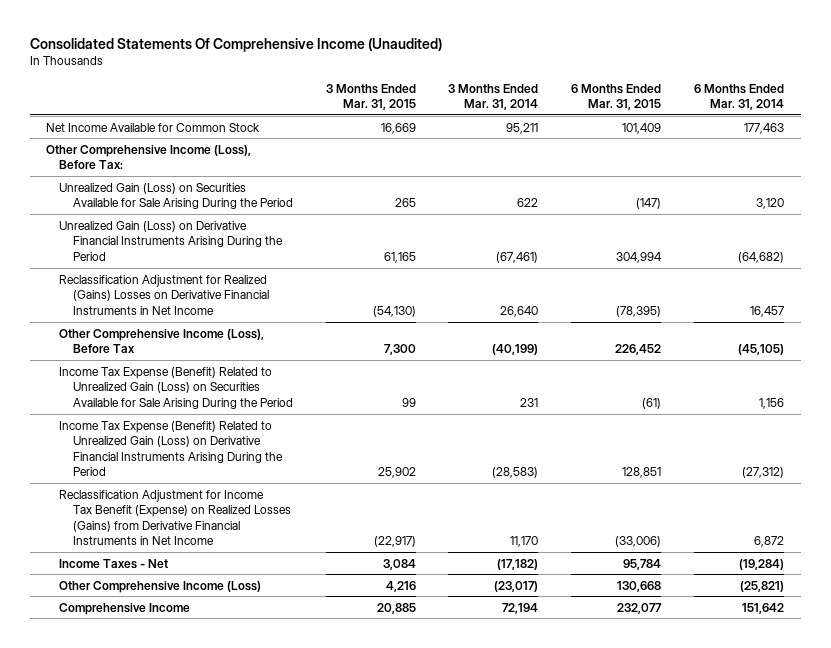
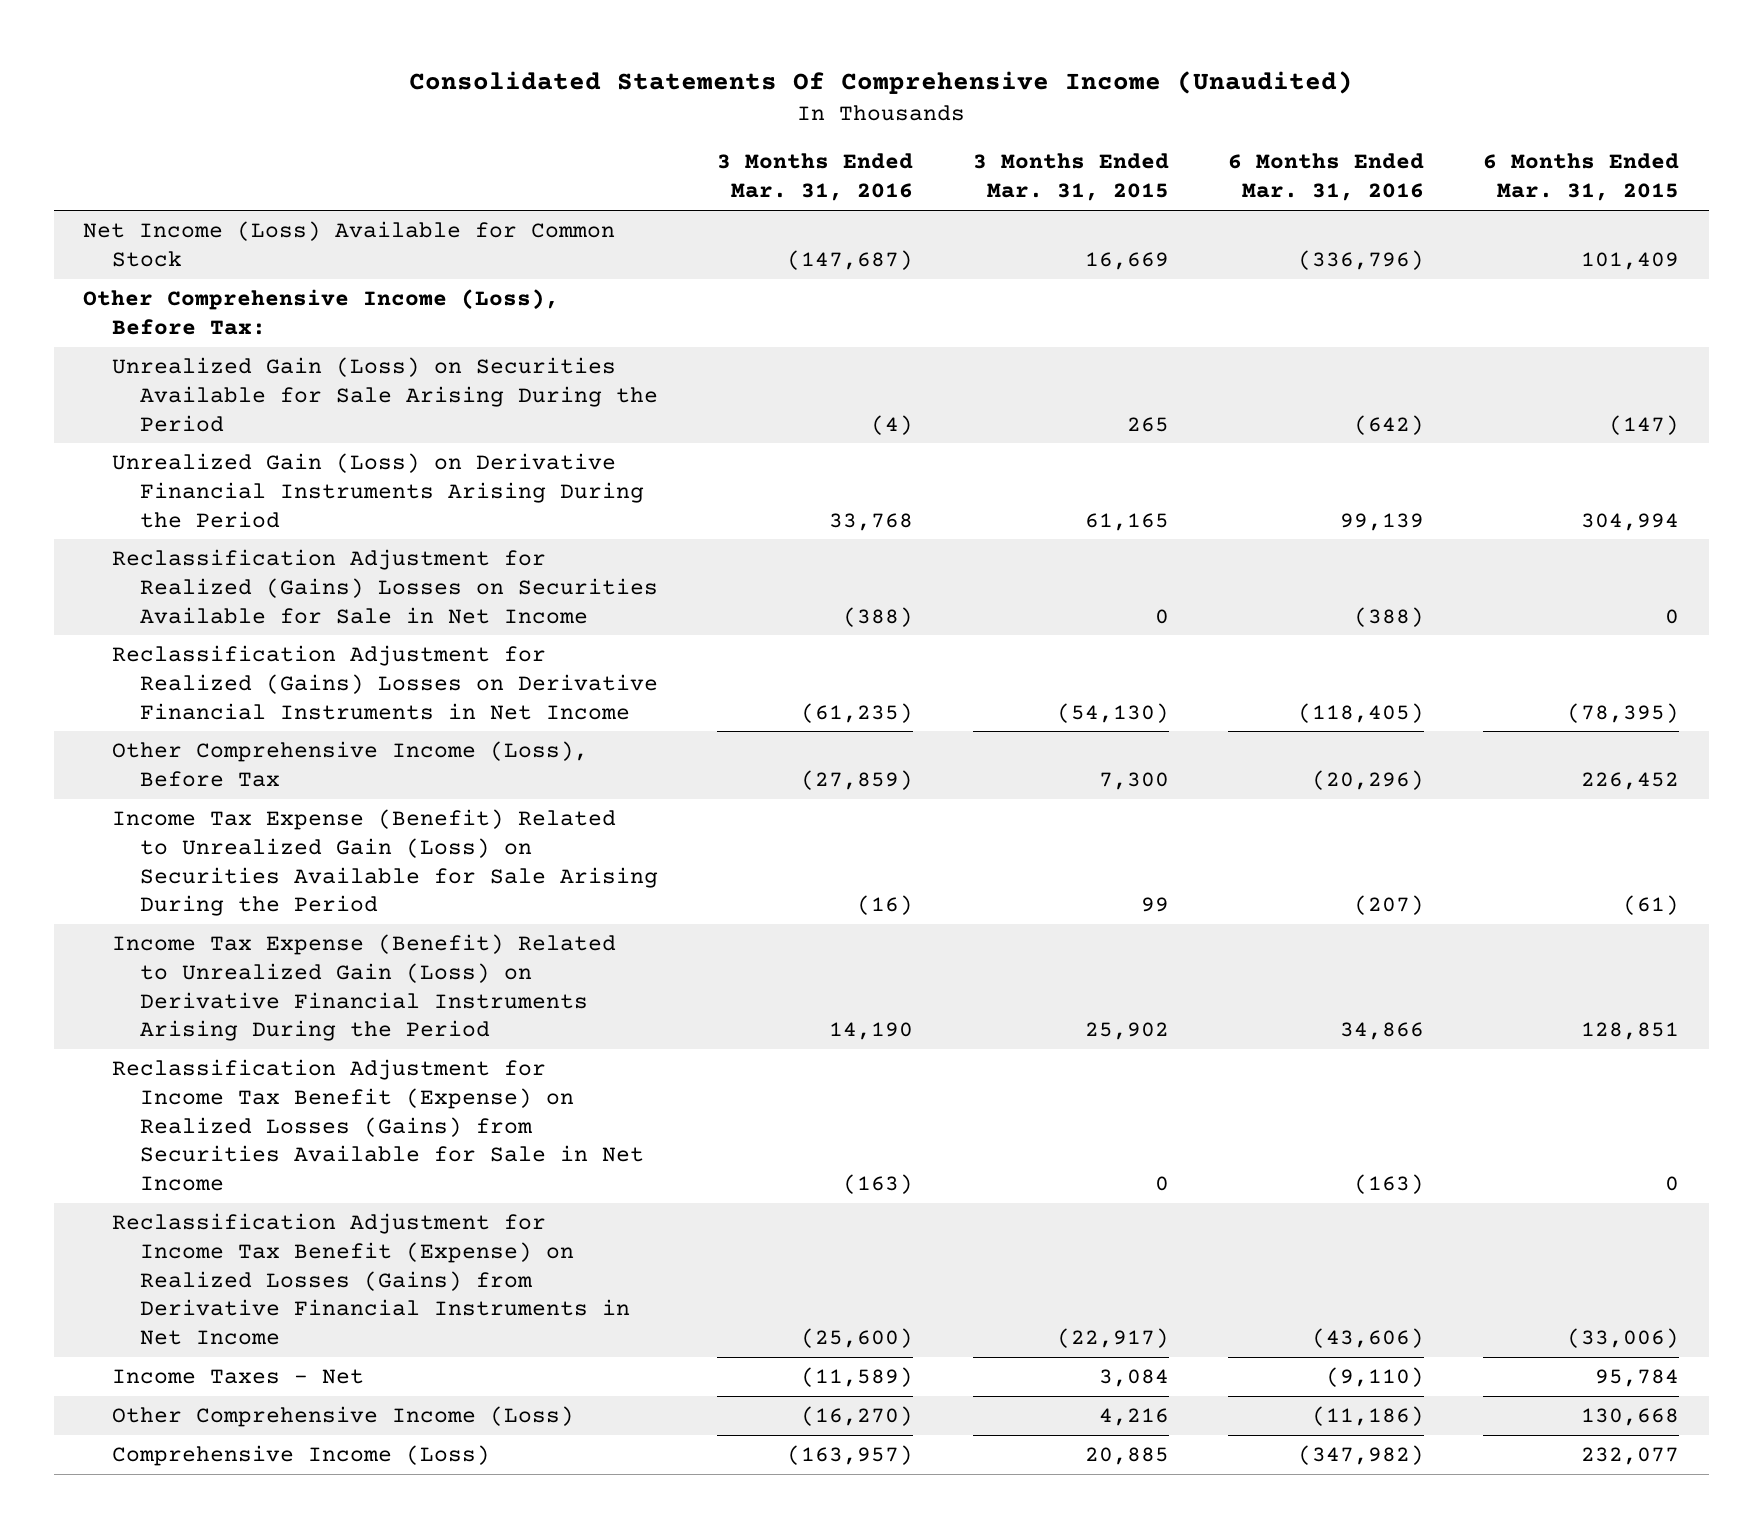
[448,83,539,111] 3 Months Ended Mar. 31, 2014 -> none
[694,83,785,111] 6 Months Ended Mar. 31, 2014 -> none
none -> [717,153,914,202] 3 Months Ended Mar. 31, 2016
none -> [1227,153,1424,202] 6 Months Ended Mar. 31, 2016
[46,122,261,132] Net Income Available for Common Stock -> [83,221,616,267] Net Income (Loss) Available for Common Stock
none -> [111,549,658,624] Reclassification Adjustment for Realized (Gains) Losses on Securities Available for Sale in Net Income
none -> [111,1059,644,1192] Reclassification Adjustment for Income Tax Benefit (Expense) on Realized Losses (Gains) from Securities Available for Sale in Net Income
[59,602,191,615] Comprehensive Income -> [111,1445,490,1467] Comprehensive Income (Loss)

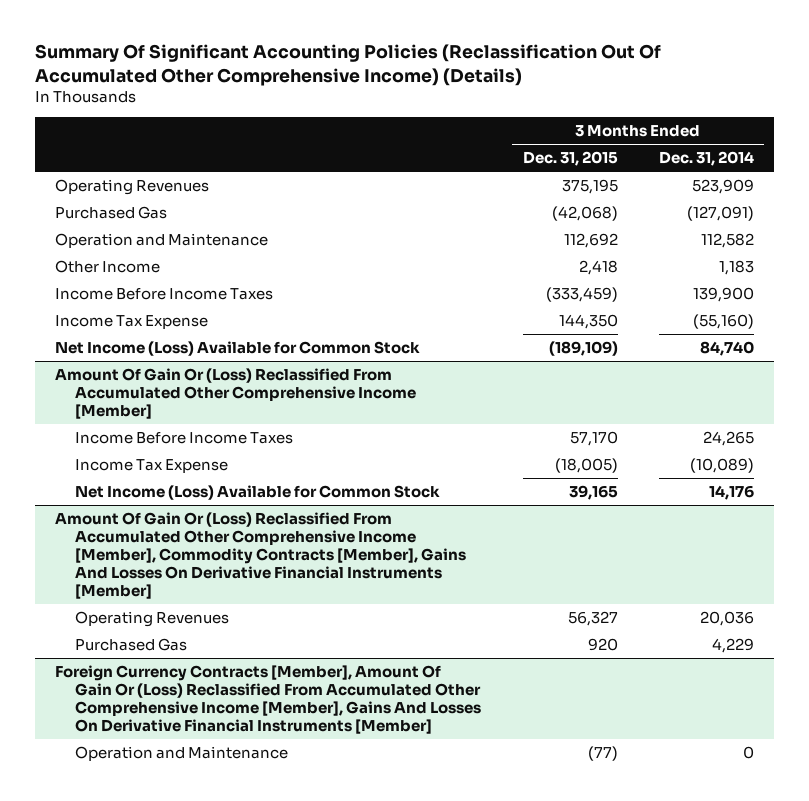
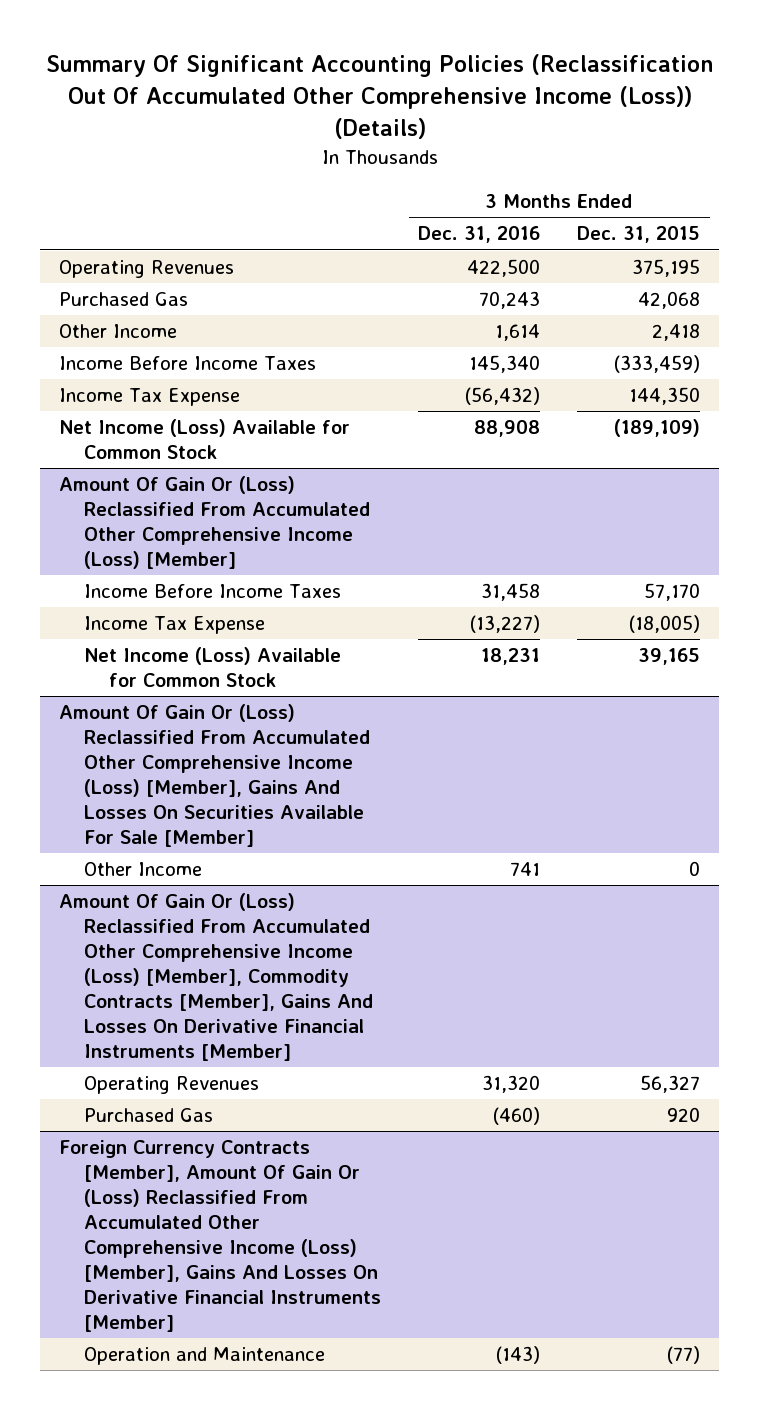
[34,44,661,86] Summary Of Significant Accounting Policies (Reclassification Out Of Accumulated Other Comprehensive Income) (Details) -> [45,54,713,140] Summary Of Significant Accounting Policies (Reclassification Out Of Accumulated Other Comprehensive Income (Loss)) (Details)
[658,151,754,167] Dec. 31, 2014 -> none
none -> [418,226,541,244] Dec. 31, 2016
[55,232,269,248] Operation and Maintenance -> none
[551,205,618,221] (42,068) -> [638,291,701,310] 42,068
[55,367,417,420] Amount Of Gain Or (Loss) Reclassified From Accumulated Other Comprehensive Income [Member] -> [58,476,371,570] Amount Of Gain Or (Loss) Reclassified From Accumulated Other Comprehensive Income (Loss) [Member]
none -> [58,704,371,848] Amount Of Gain Or (Loss) Reclassified From Accumulated Other Comprehensive Income (Loss) [Member], Gains And Losses On Securities Available For Sale [Member]
none -> [84,862,203,877] Other Income
[55,511,467,600] Amount Of Gain Or (Loss) Reclassified From Accumulated Other Comprehensive Income [Member], Commodity Contracts [Member], Gains And Losses On Derivative Financial Instruments [Member] -> [58,893,374,1062] Amount Of Gain Or (Loss) Reclassified From Accumulated Other Comprehensive Income (Loss) [Member], Commodity Contracts [Member], Gains And Losses On Derivative Financial Instruments [Member]
[55,664,482,735] Foreign Currency Contracts [Member], Amount Of Gain Or (Loss) Reclassified From Accumulated Other Comprehensive Income [Member], Gains And Losses On Derivative Financial Instruments [Member] -> [58,1140,382,1333] Foreign Currency Contracts [Member], Amount Of Gain Or (Loss) Reclassified From Accumulated Other Comprehensive Income (Loss) [Member], Gains And Losses On Derivative Financial Instruments [Member]

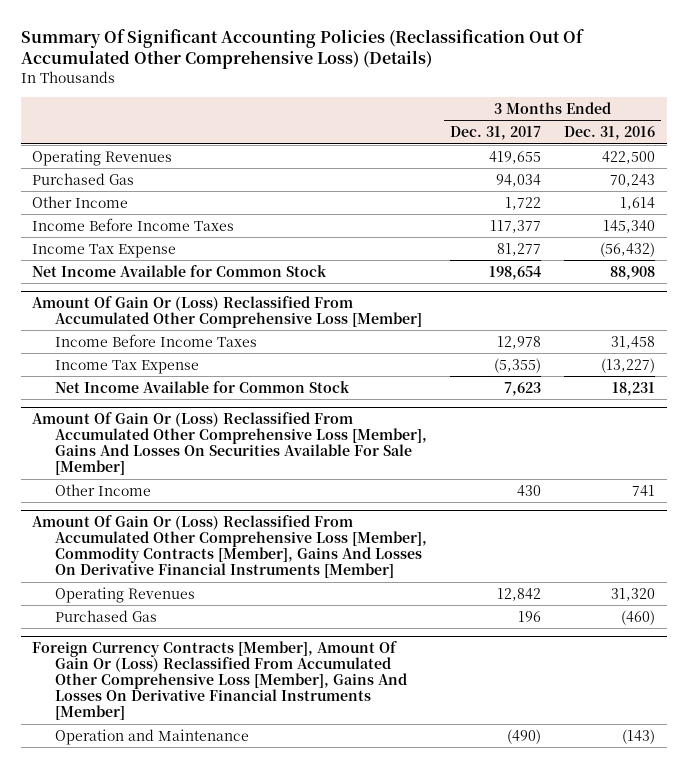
[45,54,713,140] Summary Of Significant Accounting Policies (Reclassification Out Of Accumulated Other Comprehensive Income (Loss)) (Details) -> [20,28,584,70] Summary Of Significant Accounting Policies (Reclassification Out Of Accumulated Other Comprehensive Loss) (Details)
[577,226,701,244] Dec. 31, 2015 -> none
none -> [449,126,541,141] Dec. 31, 2017
[58,419,350,460] Net Income (Loss) Available for Common Stock -> [32,264,328,277] Net Income Available for Common Stock
[58,476,371,570] Amount Of Gain Or (Loss) Reclassified From Accumulated Other Comprehensive Income (Loss) [Member] -> [32,295,422,328] Amount Of Gain Or (Loss) Reclassified From Accumulated Other Comprehensive Loss [Member]
[84,647,342,688] Net Income (Loss) Available for Common Stock -> [54,380,350,393] Net Income Available for Common Stock
[58,704,371,848] Amount Of Gain Or (Loss) Reclassified From Accumulated Other Comprehensive Income (Loss) [Member], Gains And Losses On Securities Available For Sale [Member] -> [32,411,427,476] Amount Of Gain Or (Loss) Reclassified From Accumulated Other Comprehensive Loss [Member], Gains And Losses On Securities Available For Sale [Member]
[58,893,374,1062] Amount Of Gain Or (Loss) Reclassified From Accumulated Other Comprehensive Income (Loss) [Member], Commodity Contracts [Member], Gains And Losses On Derivative Financial Instruments [Member] -> [32,514,427,579] Amount Of Gain Or (Loss) Reclassified From Accumulated Other Comprehensive Loss [Member], Commodity Contracts [Member], Gains And Losses On Derivative Financial Instruments [Member]
[58,1140,382,1333] Foreign Currency Contracts [Member], Amount Of Gain Or (Loss) Reclassified From Accumulated Other Comprehensive Income (Loss) [Member], Gains And Losses On Derivative Financial Instruments [Member] -> [32,640,407,721] Foreign Currency Contracts [Member], Amount Of Gain Or (Loss) Reclassified From Accumulated Other Comprehensive Loss [Member], Gains And Losses On Derivative Financial Instruments [Member]

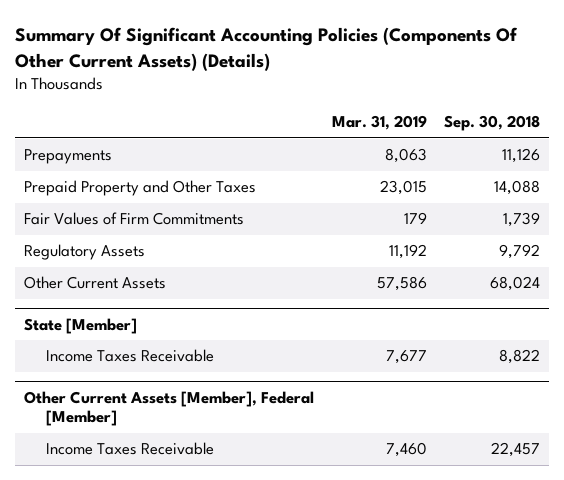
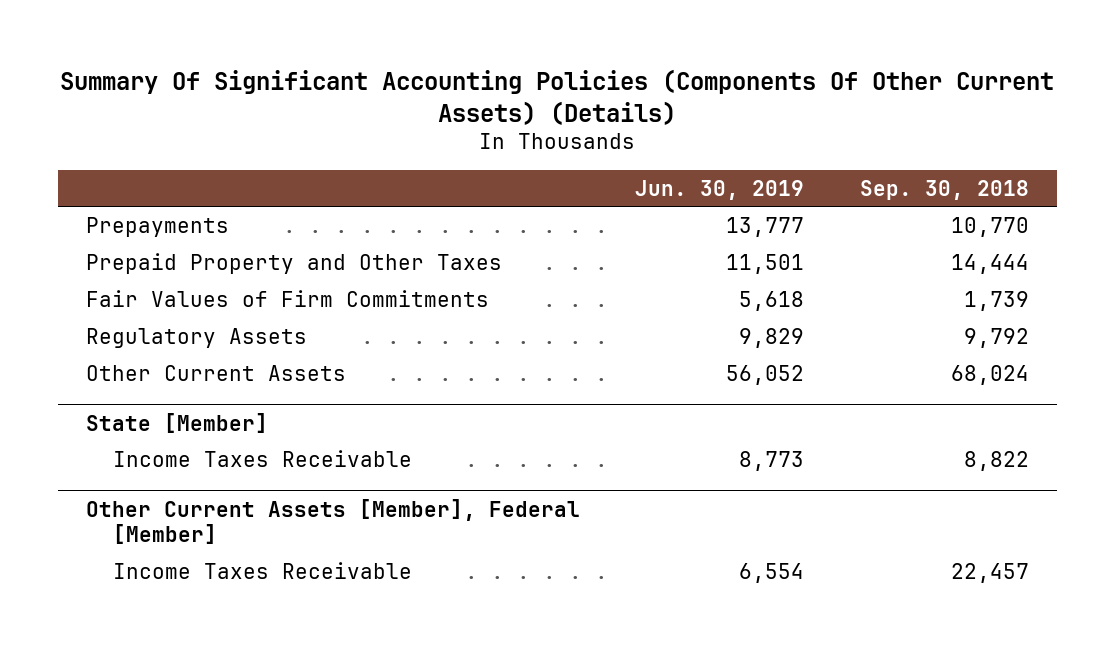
[331,115,427,131] Mar. 31, 2019 -> none
none -> [635,179,805,200] Jun. 30, 2019
[502,148,541,164] 11,126 -> [950,216,1029,237] 10,770
[494,180,541,196] 14,088 -> [950,253,1029,274] 14,444

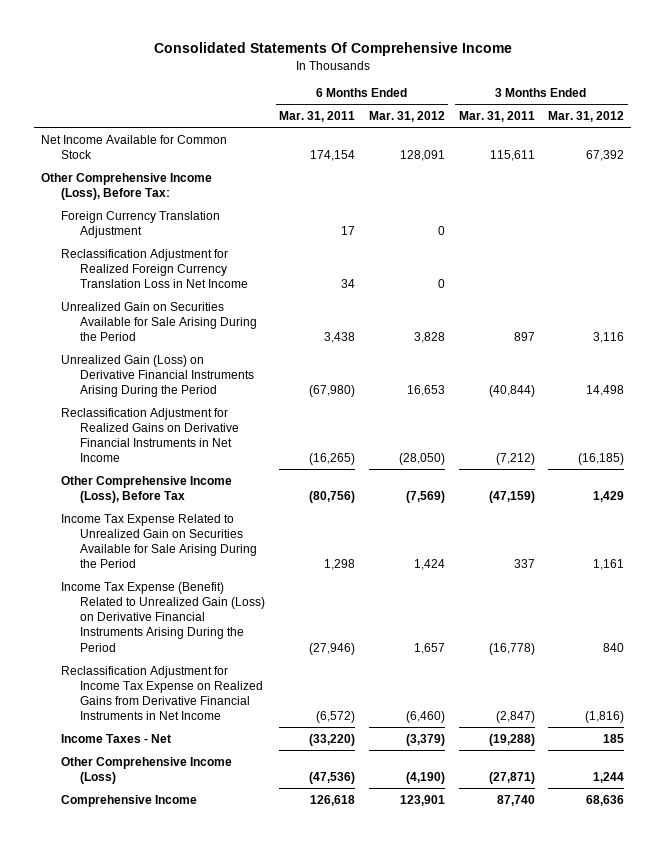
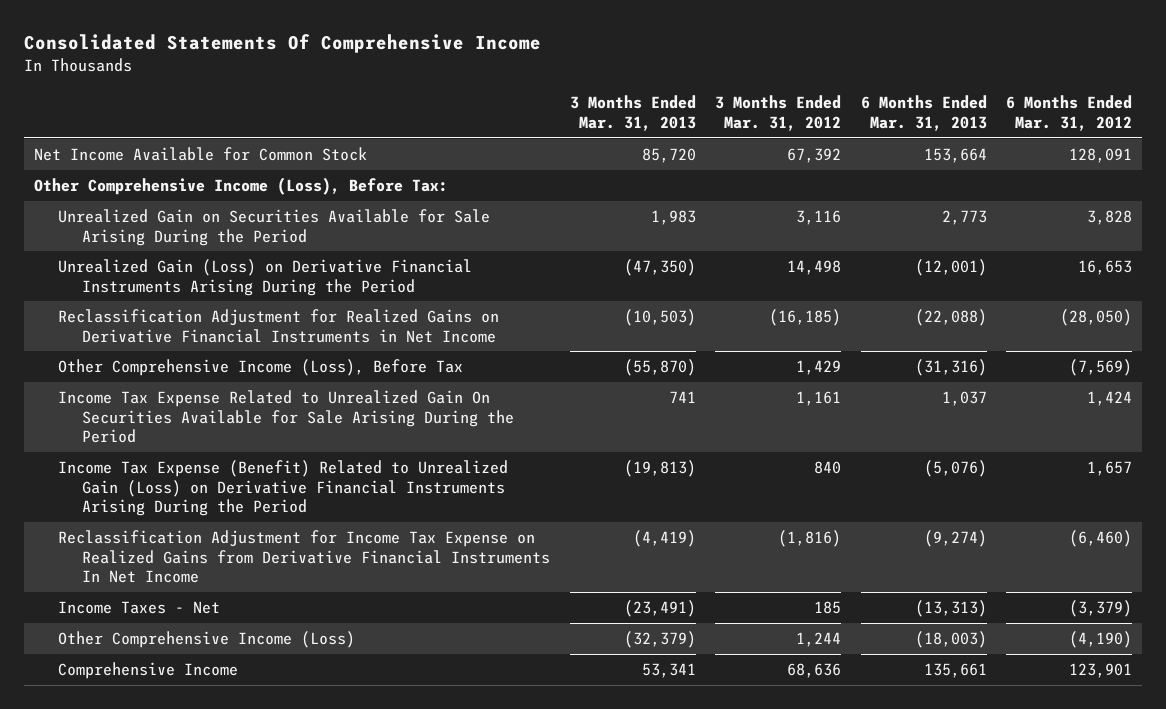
[278,111,355,123] Mar. 31, 2011 -> none
[458,111,535,123] Mar. 31, 2011 -> none
none -> [569,95,696,131] 3 Months Ended Mar. 31, 2013
none -> [860,95,987,131] 6 Months Ended Mar. 31, 2013
[60,210,220,238] Foreign Currency Translation Adjustment -> none
[60,248,249,289] Reclassification Adjustment for Realized Foreign Currency Translation Loss in Net Income -> none
[60,513,258,569] Income Tax Expense Related to Unrealized Gain on Securities Available for Sale Arising During the Period -> [58,390,515,444] Income Tax Expense Related to Unrealized Gain On Securities Available for Sale Arising During the Period
[60,665,264,721] Reclassification Adjustment for Income Tax Expense on Realized Gains from Derivative Financial Instruments in Net Income -> [58,530,551,584] Reclassification Adjustment for Income Tax Expense on Realized Gains from Derivative Financial Instruments In Net Income

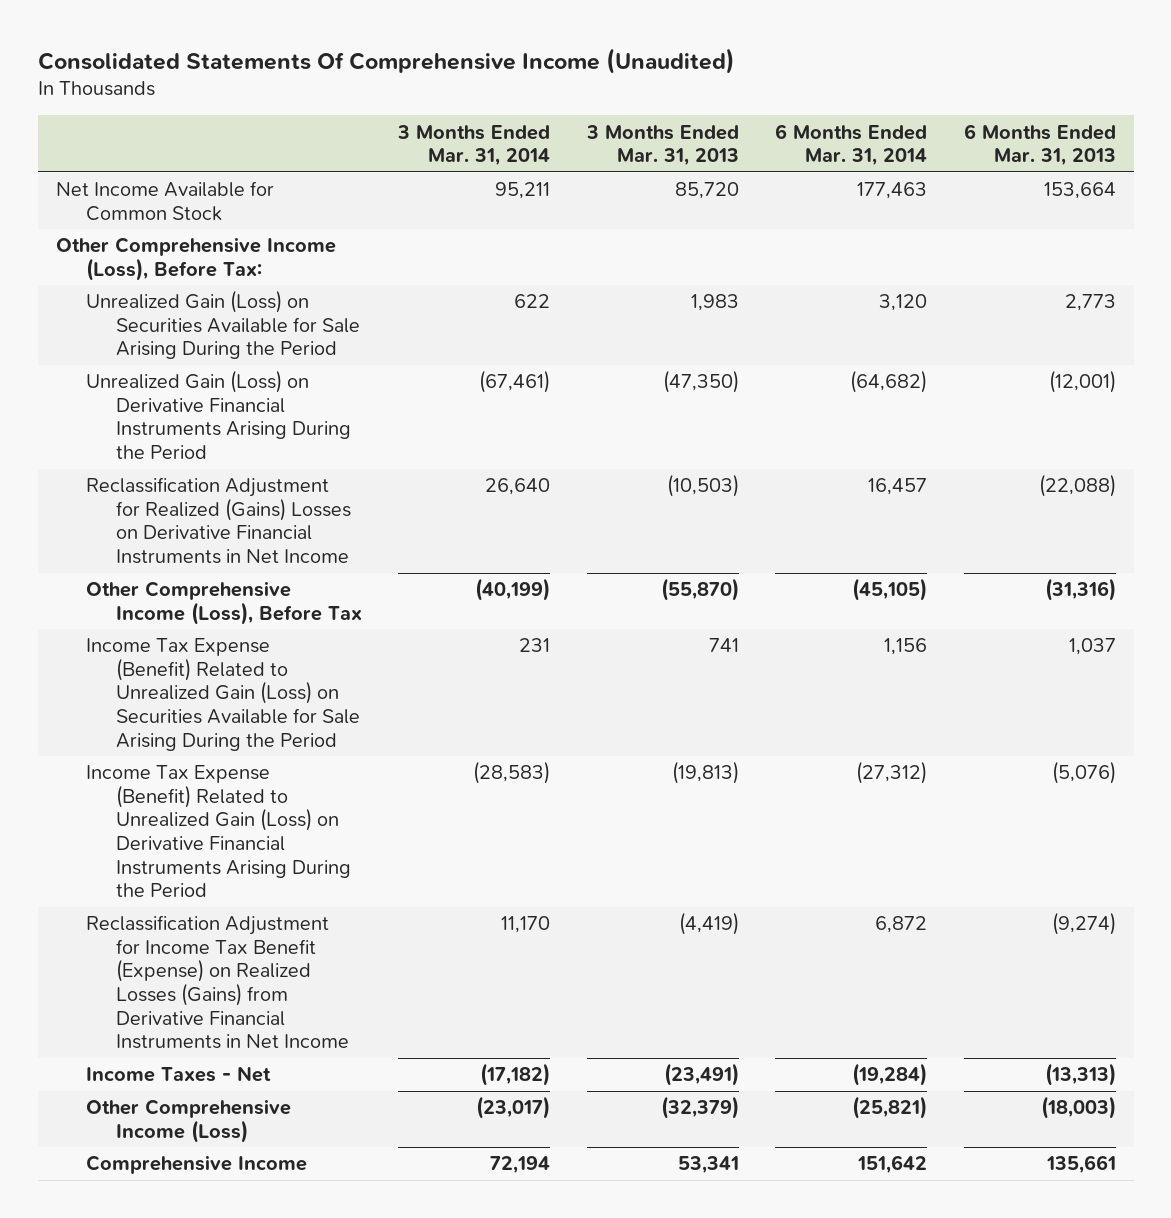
[24,34,542,54] Consolidated Statements Of Comprehensive Income -> [37,47,735,74] Consolidated Statements Of Comprehensive Income (Unaudited)
[715,95,842,131] 3 Months Ended Mar. 31, 2012 -> none
[1006,95,1133,131] 6 Months Ended Mar. 31, 2012 -> none
none -> [397,124,551,167] 3 Months Ended Mar. 31, 2014
none -> [775,123,928,167] 6 Months Ended Mar. 31, 2014
[58,209,491,246] Unrealized Gain on Securities Available for Sale Arising During the Period -> [85,290,360,360] Unrealized Gain (Loss) on Securities Available for Sale Arising During the Period
[58,309,500,343] Reclassification Adjustment for Realized Gains on Derivative Financial Instruments in Net Income -> [85,477,351,565] Reclassification Adjustment for Realized (Gains) Losses on Derivative Financial Instruments in Net Income
[58,390,515,444] Income Tax Expense Related to Unrealized Gain On Securities Available for Sale Arising During the Period -> [85,638,360,751] Income Tax Expense (Benefit) Related to Unrealized Gain (Loss) on Securities Available for Sale Arising During the Period
[58,530,551,584] Reclassification Adjustment for Income Tax Expense on Realized Gains from Derivative Financial Instruments In Net Income -> [85,915,349,1050] Reclassification Adjustment for Income Tax Benefit (Expense) on Realized Losses (Gains) from Derivative Financial Instruments in Net Income

